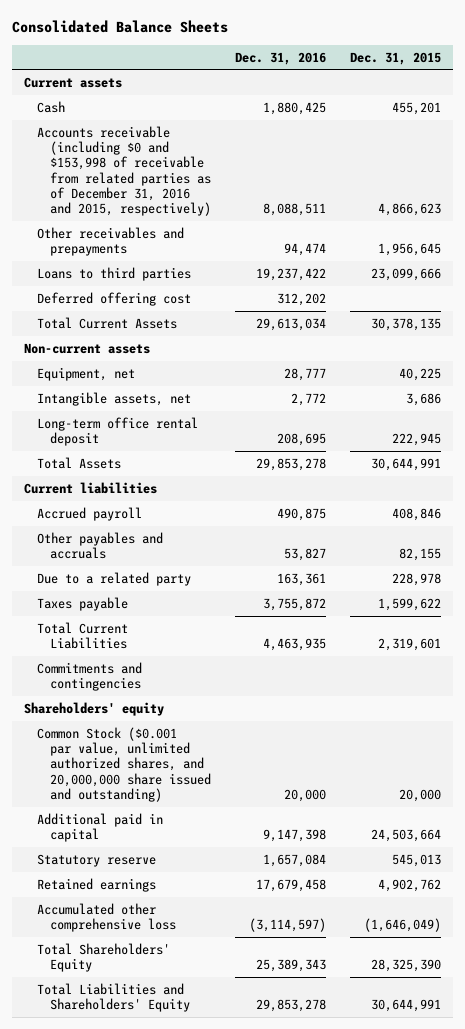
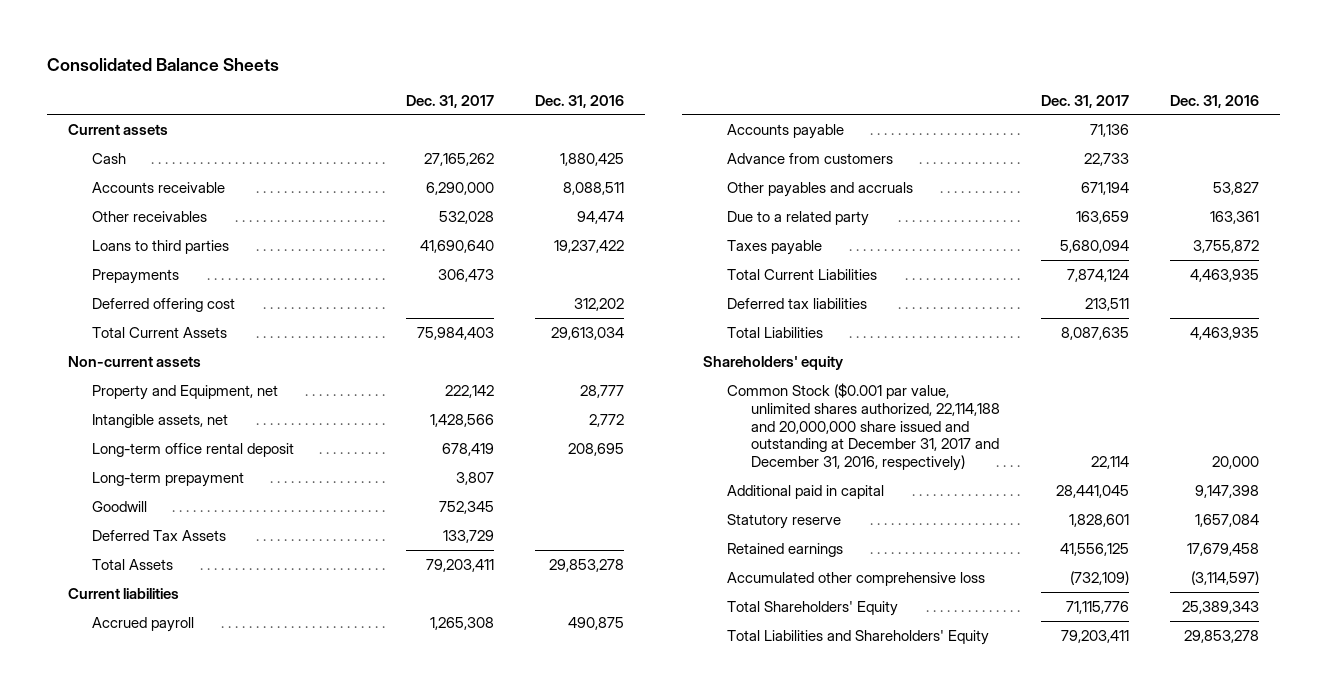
[350,51,442,65] Dec. 31, 2015 -> none
none -> [405,94,494,108] Dec. 31, 2017
[37,125,212,217] Accounts receivable (including $0 and $153,998 of receivable from related parties as of December 31, 2016 and 2015, respectively) -> [91,181,225,193] Accounts receivable
[37,226,185,257] Other receivables and prepayments -> [91,210,207,222] Other receivables
none -> [91,268,179,284] Prepayments
[37,366,136,381] Equipment, net -> [91,384,278,400] Property and Equipment, net
none -> [91,471,244,487] Long-term prepayment
none -> [91,500,147,512] Goodwill
none -> [91,529,226,541] Deferred Tax Assets
none -> [726,123,844,139] Accounts payable
none -> [726,152,893,164] Advance from customers
[37,661,143,692] Commitments and contingencies -> none
none -> [726,297,867,309] Deferred tax liabilities
none -> [726,326,823,338] Total Liabilities
[37,726,212,802] Common Stock ($0.001 par value, unlimited authorized shares, and 20,000,000 share issued and outstanding) -> [726,382,1000,472] Common Stock ($0.001 par value, unlimited shares authorized, 22,114,188 and 20,000,000 share issued and outstanding at December 31, 2017 and December 31, 2016, respectively)

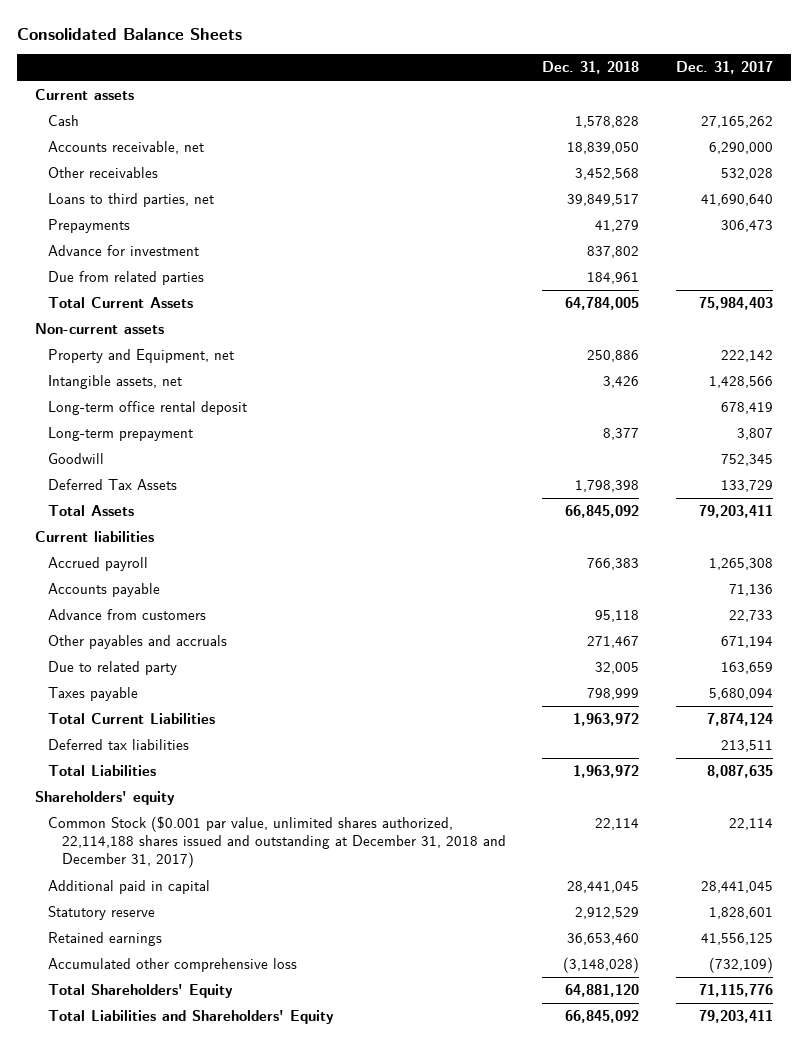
[534,94,624,108] Dec. 31, 2016 -> none
none -> [542,61,640,75] Dec. 31, 2018
[91,181,225,193] Accounts receivable -> [48,141,205,155] Accounts receivable, net
[91,239,229,254] Loans to third parties -> [48,193,215,208] Loans to third parties, net
[91,297,235,312] Deferred offering cost -> none
none -> [48,245,200,257] Advance for investment
none -> [48,271,205,286] Due from related parties
[726,210,869,226] Due to a related party -> [48,661,178,676] Due to related party
[726,382,1000,472] Common Stock ($0.001 par value, unlimited shares authorized, 22,114,188 and 20,000,000 share issued and outstanding at December 31, 2017 and December 31, 2016, respectively) -> [48,816,506,869] Common Stock ($0.001 par value, unlimited shares authorized, 22,114,188 shares issued and outstanding at December 31, 2018 and December 31, 2017)

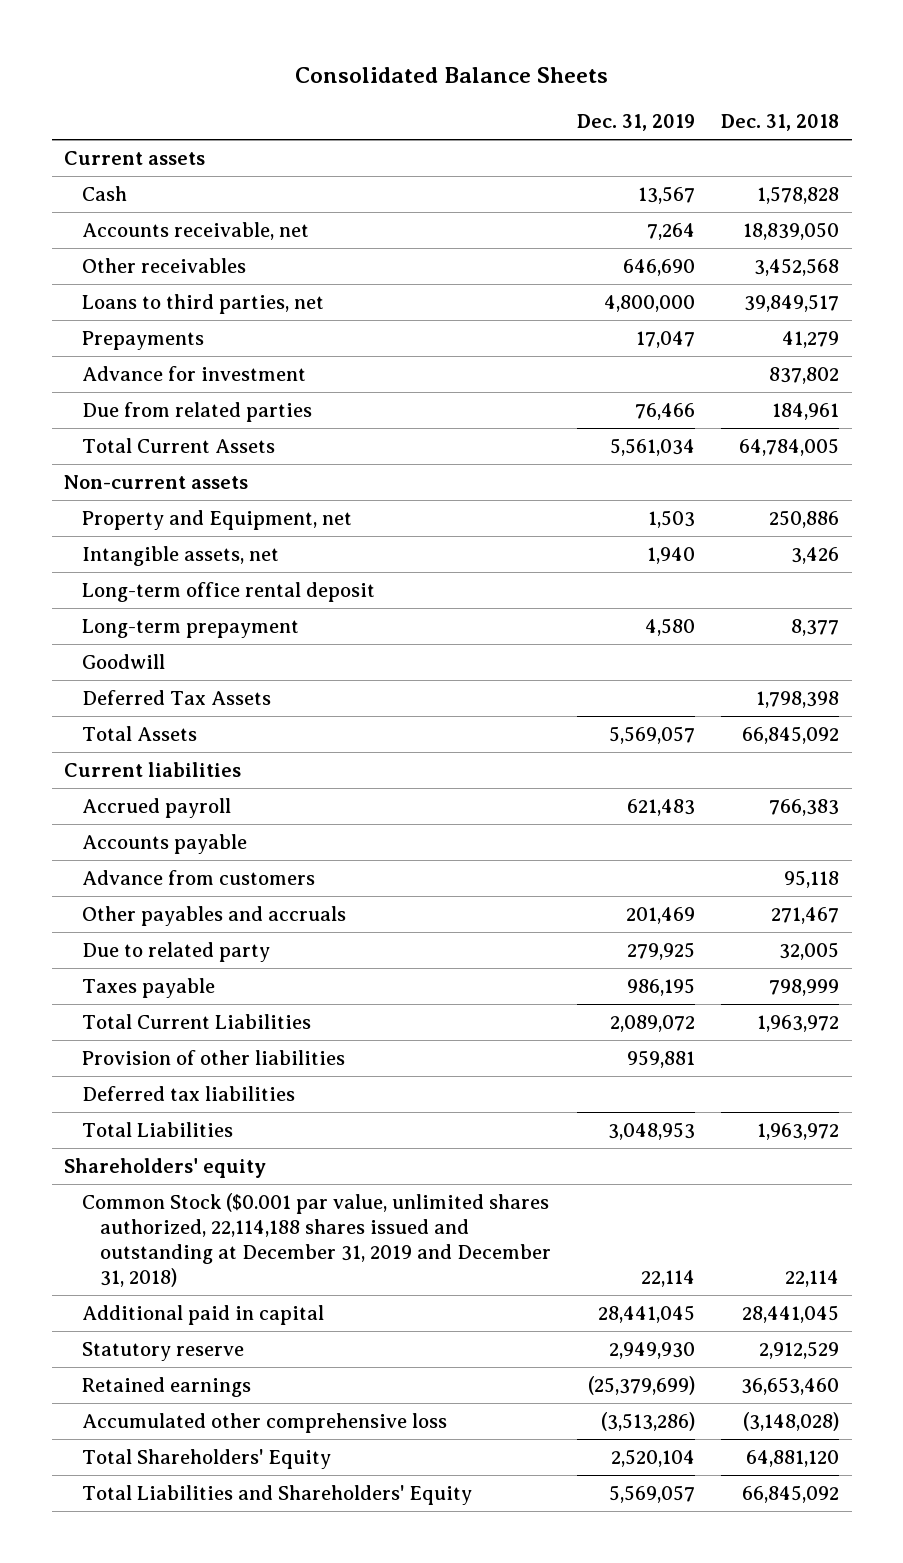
[675,61,773,75] Dec. 31, 2017 -> none
none -> [577,114,696,132] Dec. 31, 2019
none -> [82,1050,346,1066] Provision of other liabilities
[48,816,506,869] Common Stock ($0.001 par value, unlimited shares authorized, 22,114,188 shares issued and outstanding at December 31, 2018 and December 31, 2017) -> [82,1193,552,1288] Common Stock ($0.001 par value, unlimited shares authorized, 22,114,188 shares issued and outstanding at December 31, 2019 and December 31, 2018)

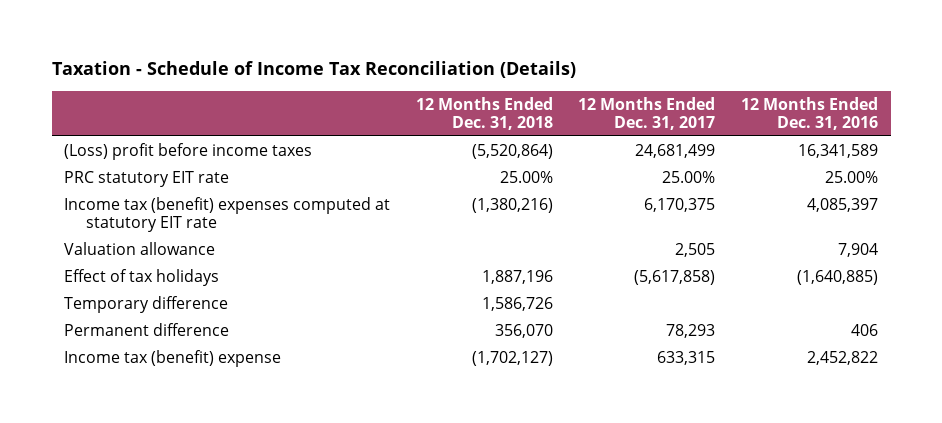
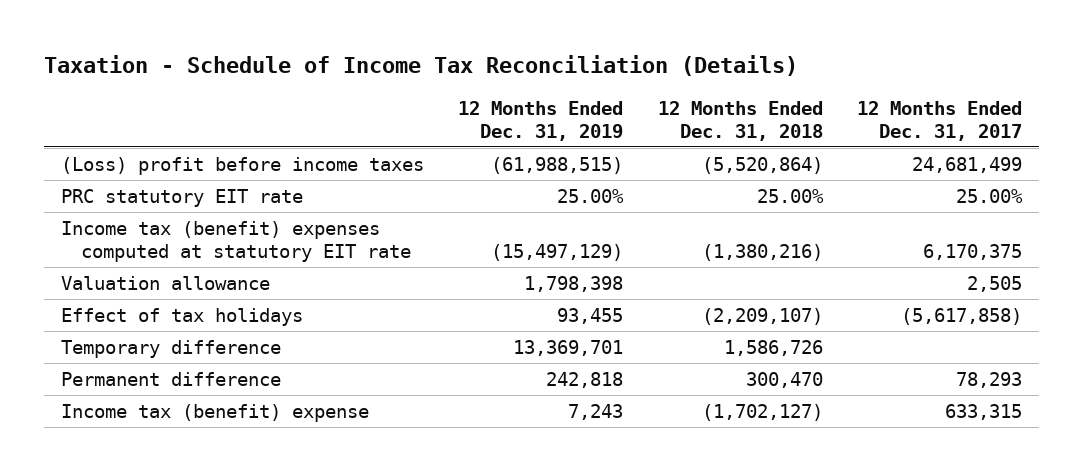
[740,96,878,130] 12 Months Ended Dec. 31, 2016 -> none
none -> [458,100,624,141] 12 Months Ended Dec. 31, 2019
[481,269,553,284] 1,887,196 -> [701,307,823,325] (2,209,107)
[494,323,553,338] 356,070 -> [745,371,823,388] 300,470

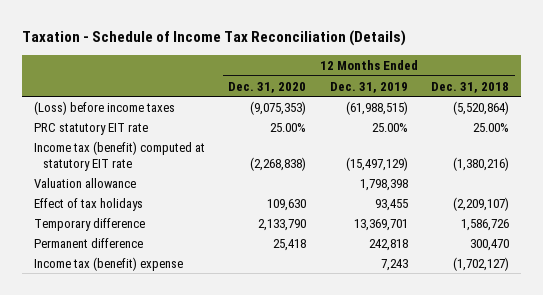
[856,100,1022,141] 12 Months Ended Dec. 31, 2017 -> none
none -> [228,81,307,93] Dec. 31, 2020
[61,156,425,175] (Loss) profit before income taxes -> [34,100,176,115] (Loss) before income taxes
[61,220,412,262] Income tax (benefit) expenses computed at statutory EIT rate -> [34,140,206,171] Income tax (benefit) computed at statutory EIT rate

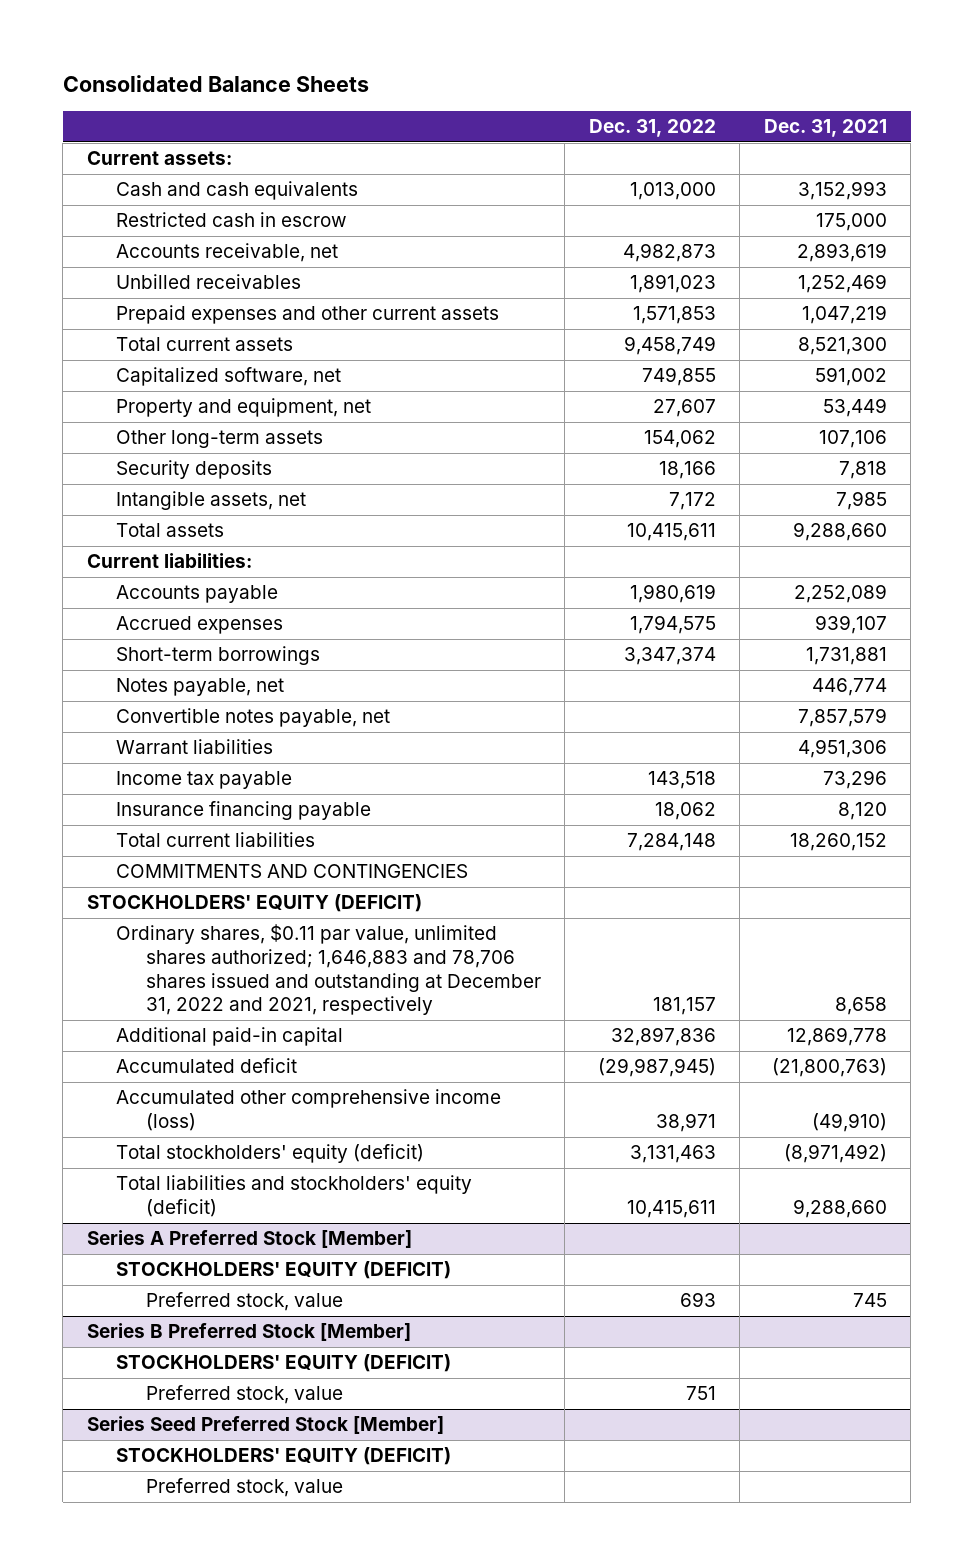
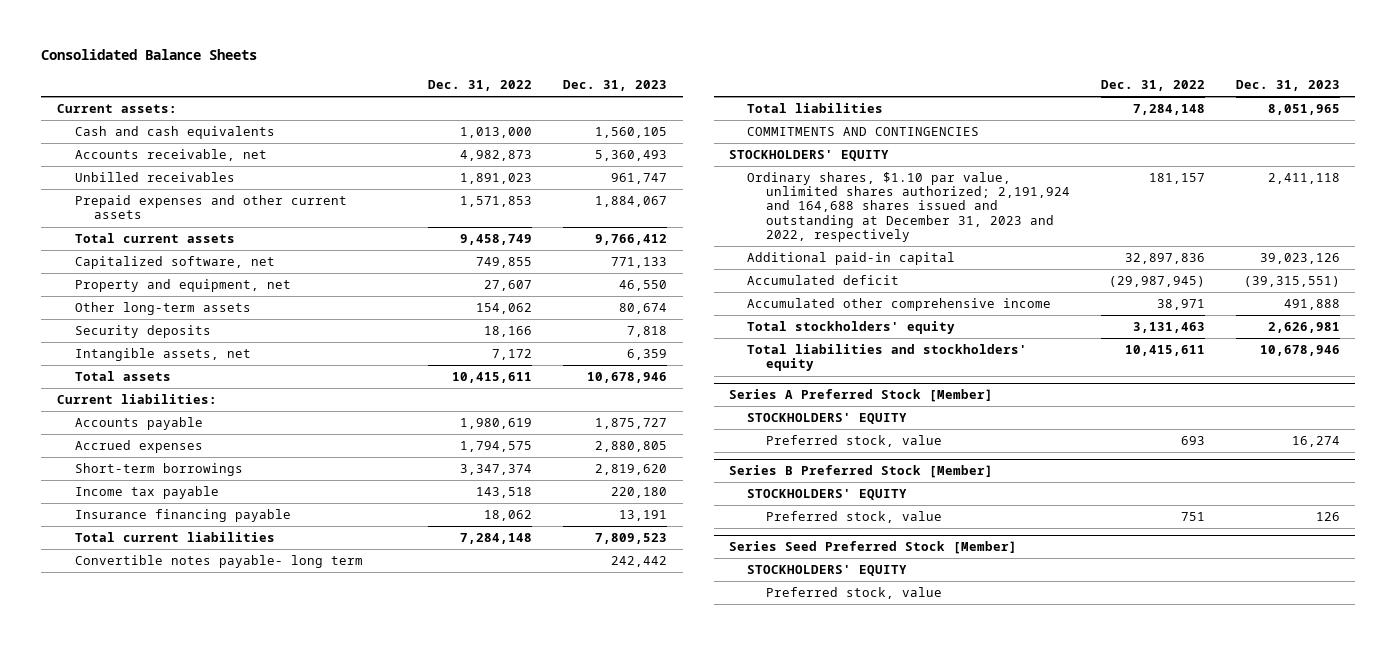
[763,119,887,138] Dec. 31, 2021 -> none
none -> [563,79,668,91] Dec. 31, 2023
[116,212,348,228] Restricted cash in escrow -> none
[116,678,285,697] Notes payable, net -> none
[116,708,391,728] Convertible notes payable, net -> none
[116,739,274,755] Warrant liabilities -> none
none -> [75,555,364,569] Convertible notes payable- long term
none -> [747,103,884,114] Total liabilities
[86,894,422,913] STOCKHOLDERS' EQUITY (DEFICIT) -> [729,150,890,162] STOCKHOLDERS' EQUITY
[116,924,541,1016] Ordinary shares, $0.11 par value, unlimited shares authorized; 1,646,883 and 78,706 shares issued and outstanding at December 31, 2022 and 2021, respectively -> [747,172,1070,242] Ordinary shares, $1.10 par value, unlimited shares authorized; 2,191,924 and 164,688 shares issued and outstanding at December 31, 2023 and 2022, respectively
[116,1089,502,1132] Accumulated other comprehensive income (loss) -> [747,298,1052,312] Accumulated other comprehensive income
[116,1144,425,1164] Total stockholders' equity (deficit) -> [747,321,956,335] Total stockholders' equity
[116,1175,473,1218] Total liabilities and stockholders' equity (deficit) -> [747,344,1028,372] Total liabilities and stockholders' equity
[116,1261,452,1280] STOCKHOLDERS' EQUITY (DEFICIT) -> [747,413,908,425] STOCKHOLDERS' EQUITY
[116,1354,452,1373] STOCKHOLDERS' EQUITY (DEFICIT) -> [747,489,908,501] STOCKHOLDERS' EQUITY
[116,1447,452,1466] STOCKHOLDERS' EQUITY (DEFICIT) -> [747,565,908,577] STOCKHOLDERS' EQUITY

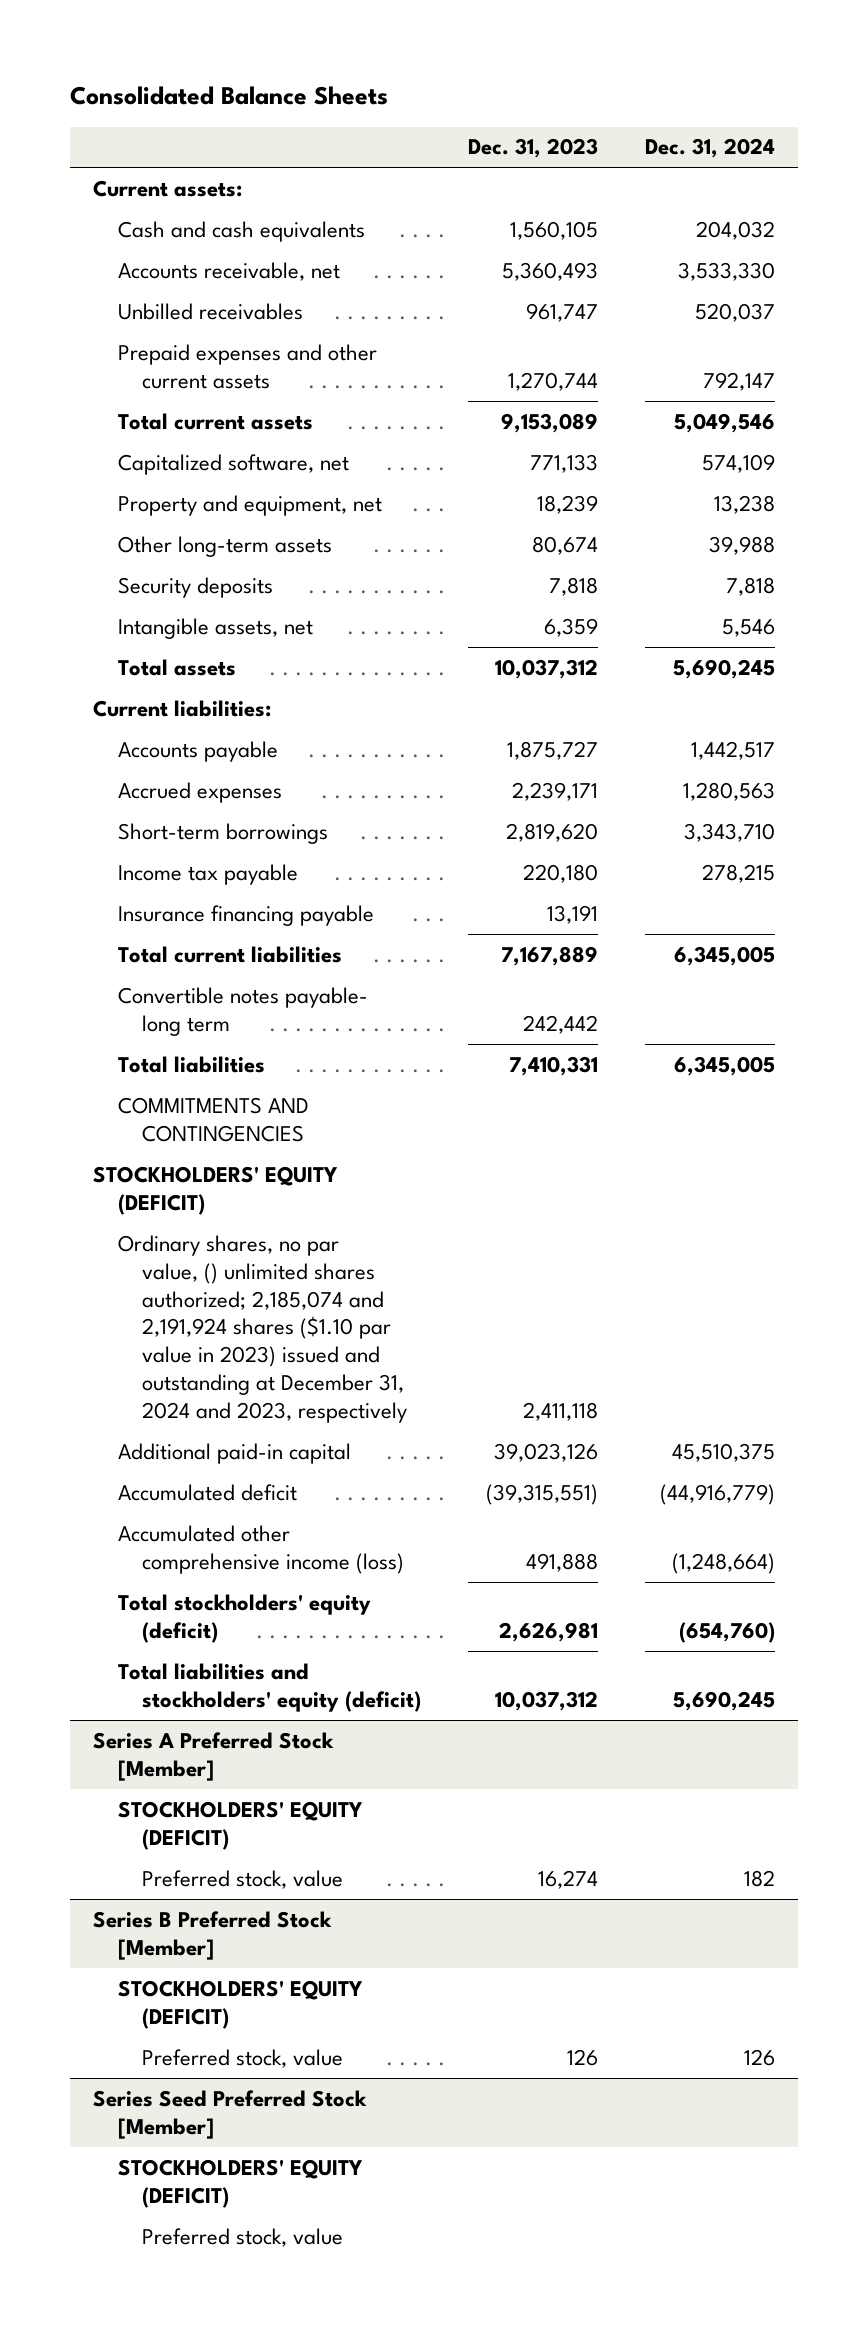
[428,79,533,91] Dec. 31, 2022 -> none
none -> [644,138,775,159] Dec. 31, 2024
[595,196,668,208] 1,884,067 -> [508,371,599,391] 1,270,744
[595,234,668,246] 9,766,412 -> [501,412,599,433] 9,153,089
[619,280,668,292] 46,550 -> [537,494,599,514] 18,239
[587,372,668,384] 10,678,946 -> [495,658,599,679] 10,037,312
[595,441,668,453] 2,880,805 -> [512,781,599,801] 2,239,171
[595,533,668,545] 7,809,523 -> [501,945,599,966] 7,167,889
[1267,104,1340,116] 8,051,965 -> [509,1055,599,1076] 7,410,331
[729,150,890,162] STOCKHOLDERS' EQUITY -> [93,1165,339,1215] STOCKHOLDERS' EQUITY (DEFICIT)
[747,172,1070,242] Ordinary shares, $1.10 par value, unlimited shares authorized; 2,191,924 and 164,688 shares issued and outstanding at December 31, 2023 and 2022, respectively -> [117,1234,408,1424] Ordinary shares, no par value, () unlimited shares authorized; 2,185,074 and 2,191,924 shares ($1.10 par value in 2023) issued and outstanding at December 31, 2024 and 2023, respectively
[747,298,1052,312] Accumulated other comprehensive income -> [117,1524,405,1574] Accumulated other comprehensive income (loss)
[747,321,956,335] Total stockholders' equity -> [117,1593,371,1643] Total stockholders' equity (deficit)
[747,344,1028,372] Total liabilities and stockholders' equity -> [117,1662,422,1712] Total liabilities and stockholders' equity (deficit)
[1259,345,1340,357] 10,678,946 -> [495,1690,599,1711] 10,037,312
[747,413,908,425] STOCKHOLDERS' EQUITY -> [117,1800,363,1850] STOCKHOLDERS' EQUITY (DEFICIT)
[747,489,908,501] STOCKHOLDERS' EQUITY -> [117,1979,363,2029] STOCKHOLDERS' EQUITY (DEFICIT)
[747,565,908,577] STOCKHOLDERS' EQUITY -> [117,2158,363,2208] STOCKHOLDERS' EQUITY (DEFICIT)

